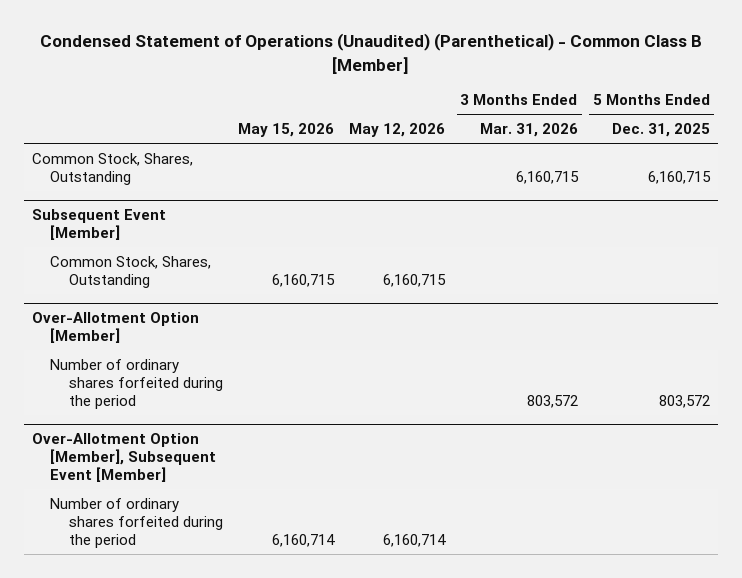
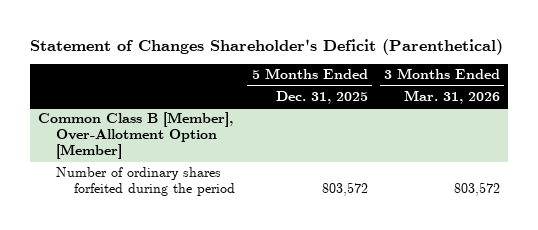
[40,33,703,74] Condensed Statement of Operations (Unaudited) (Parenthetical) - Common Class B [Member] -> [29,38,503,55] Statement of Changes Shareholder's Deficit (Parenthetical)
[238,123,335,138] May 15, 2026 -> none
[349,123,446,138] May 12, 2026 -> none
[32,152,194,185] Common Stock, Shares, Outstanding -> none
[32,208,167,240] Subsequent Event [Member] -> none
[50,255,212,288] Common Stock, Shares, Outstanding -> none
[32,311,200,343] Over-Allotment Option [Member] -> [37,112,233,160] Common Class B [Member], Over-Allotment Option [Member]
[32,432,217,483] Over-Allotment Option [Member], Subsequent Event [Member] -> none
[50,497,223,549] Number of ordinary shares forfeited during the period -> none

